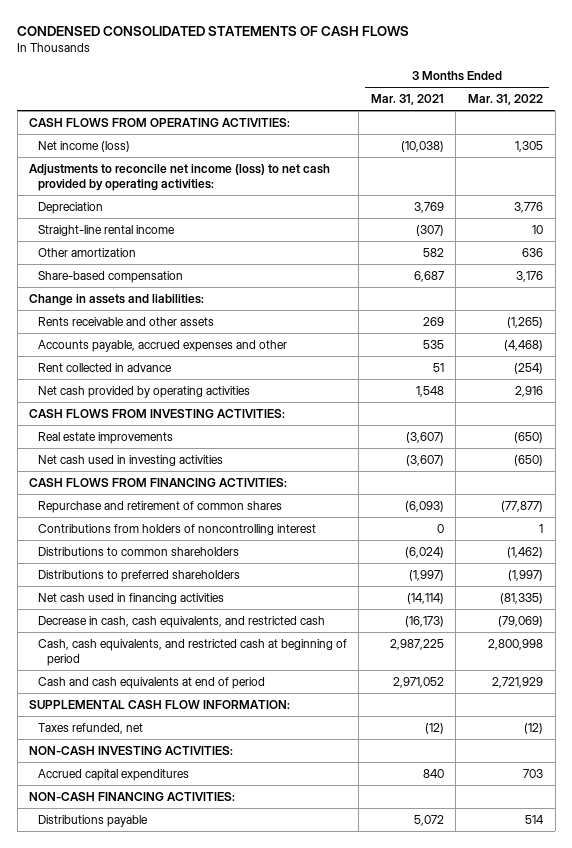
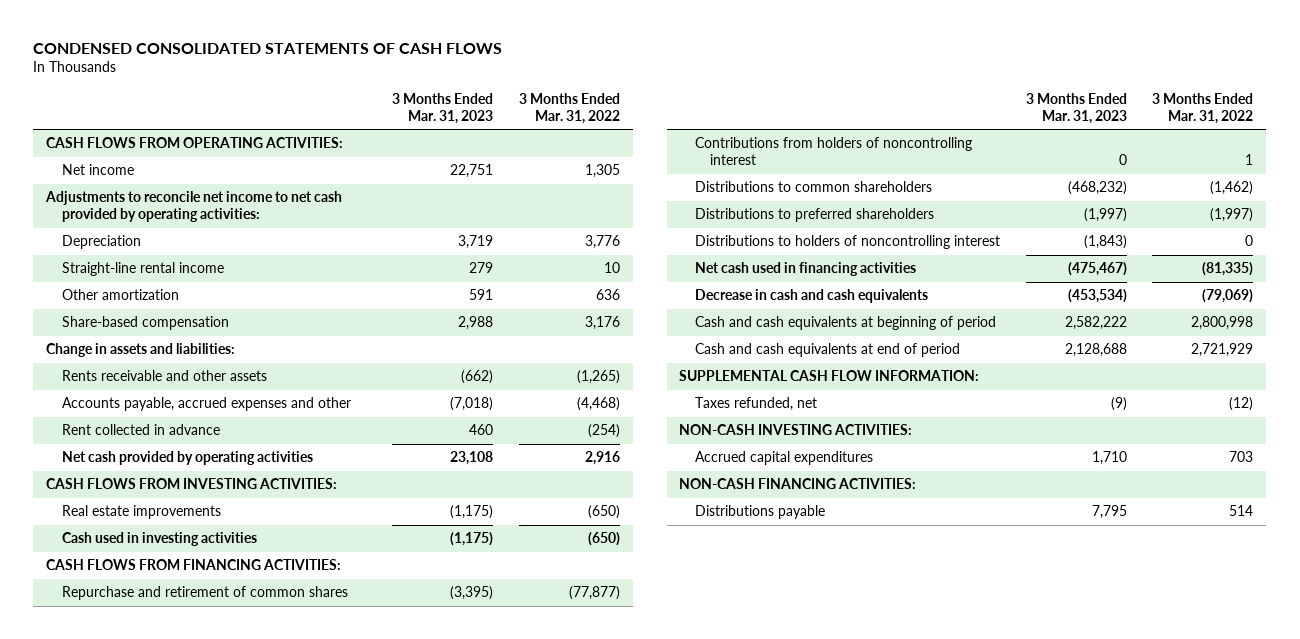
[370,94,444,106] Mar. 31, 2021 -> none
none -> [392,92,494,124] 3 Months Ended Mar. 31, 2023
[37,141,130,153] Net income (loss) -> [61,164,134,176] Net income
[29,164,331,191] Adjustments to reconcile net income (loss) to net cash provided by operating activities: -> [45,191,343,223] Adjustments to reconcile net income to net cash provided by operating activities:
[37,455,223,467] Net cash used in investing activities -> [61,532,257,547] Cash used in investing activities
none -> [694,235,1000,250] Distributions to holders of noncontrolling interest
[37,616,325,629] Decrease in cash, cash equivalents, and restricted cash -> [694,289,928,304] Decrease in cash and cash equivalents
[37,639,347,666] Cash, cash equivalents, and restricted cash at beginning of period -> [694,316,996,331] Cash and cash equivalents at beginning of period

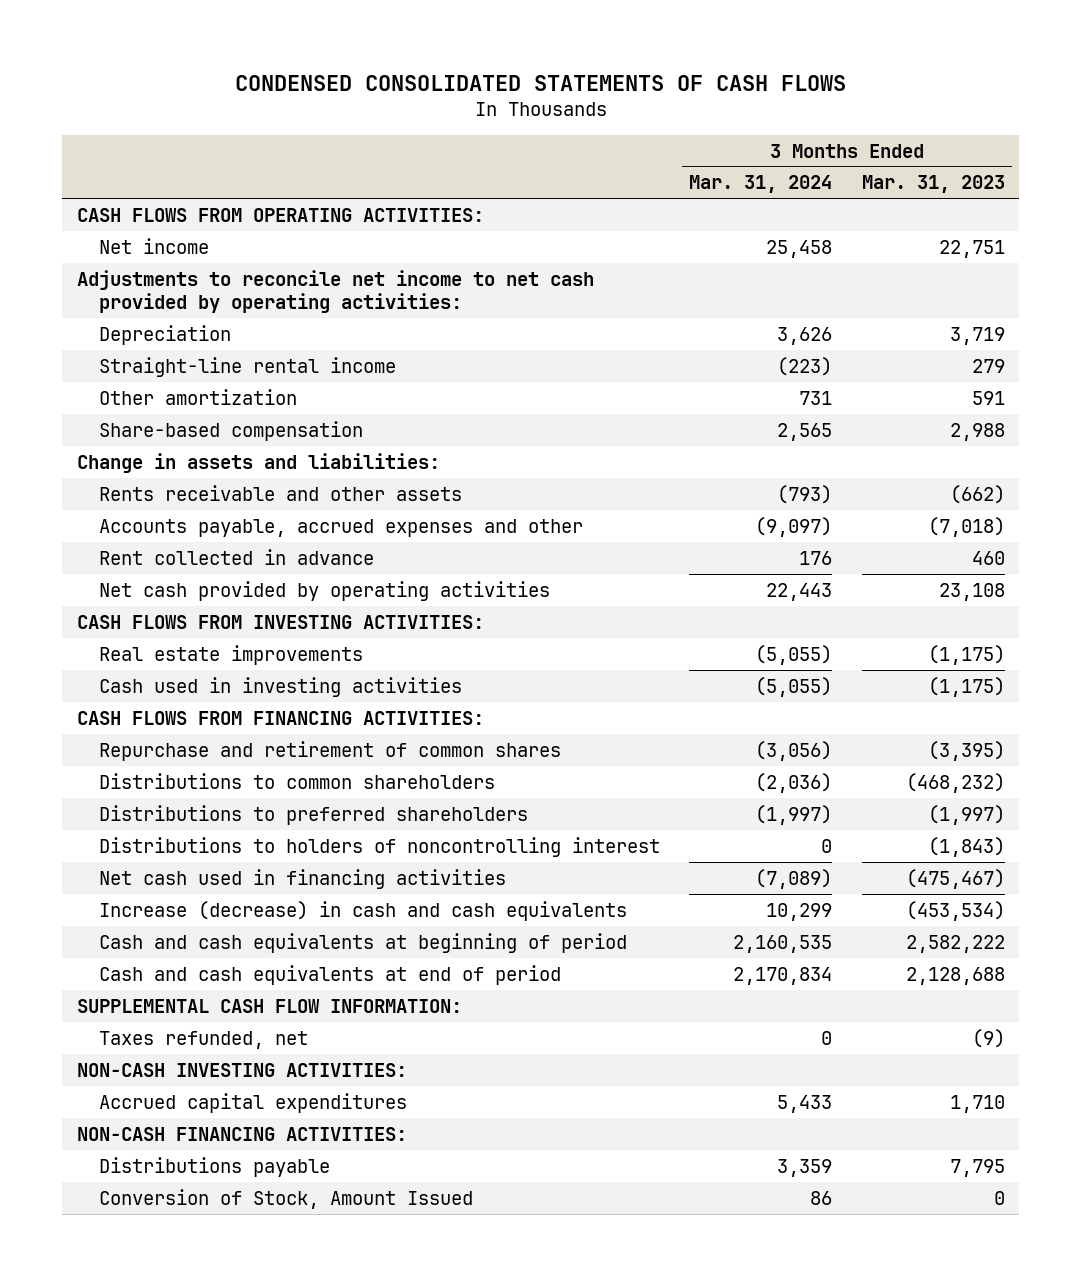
[519,92,621,124] 3 Months Ended Mar. 31, 2022 -> none
none -> [689,175,833,194] Mar. 31, 2024
[694,137,972,166] Contributions from holders of noncontrolling interest -> none
[694,289,928,304] Decrease in cash and cash equivalents -> [99,900,628,921] Increase (decrease) in cash and cash equivalents
none -> [99,1188,474,1209] Conversion of Stock, Amount Issued

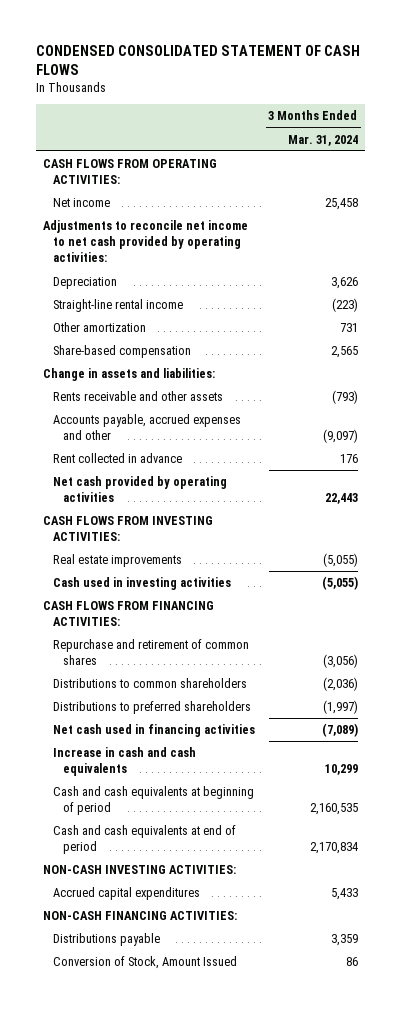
[234,75,846,92] CONDENSED CONSOLIDATED STATEMENTS OF CASH FLOWS -> [36,44,361,75] CONDENSED CONSOLIDATED STATEMENT OF CASH FLOWS
[861,175,1005,194] Mar. 31, 2023 -> none
[99,836,661,857] Distributions to holders of noncontrolling interest -> none
[99,900,628,921] Increase (decrease) in cash and cash equivalents -> [53,747,197,777] Increase in cash and cash equivalents
[76,998,462,1013] SUPPLEMENTAL CASH FLOW INFORMATION: -> none
[99,1030,309,1049] Taxes refunded, net -> none

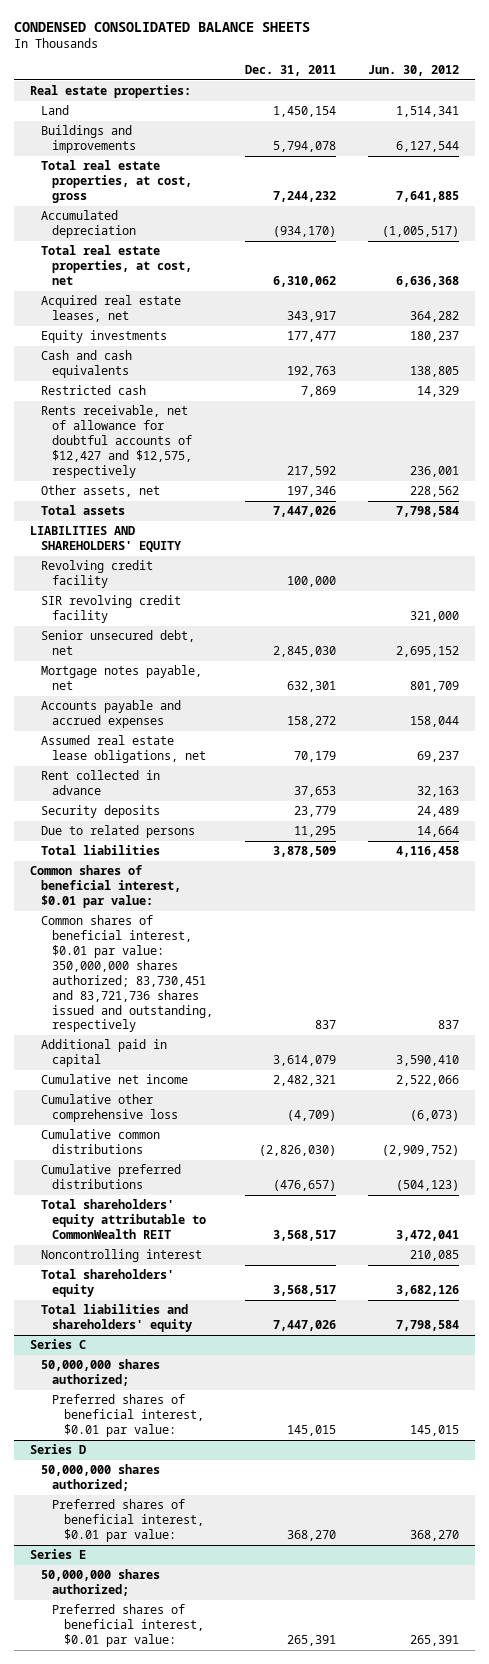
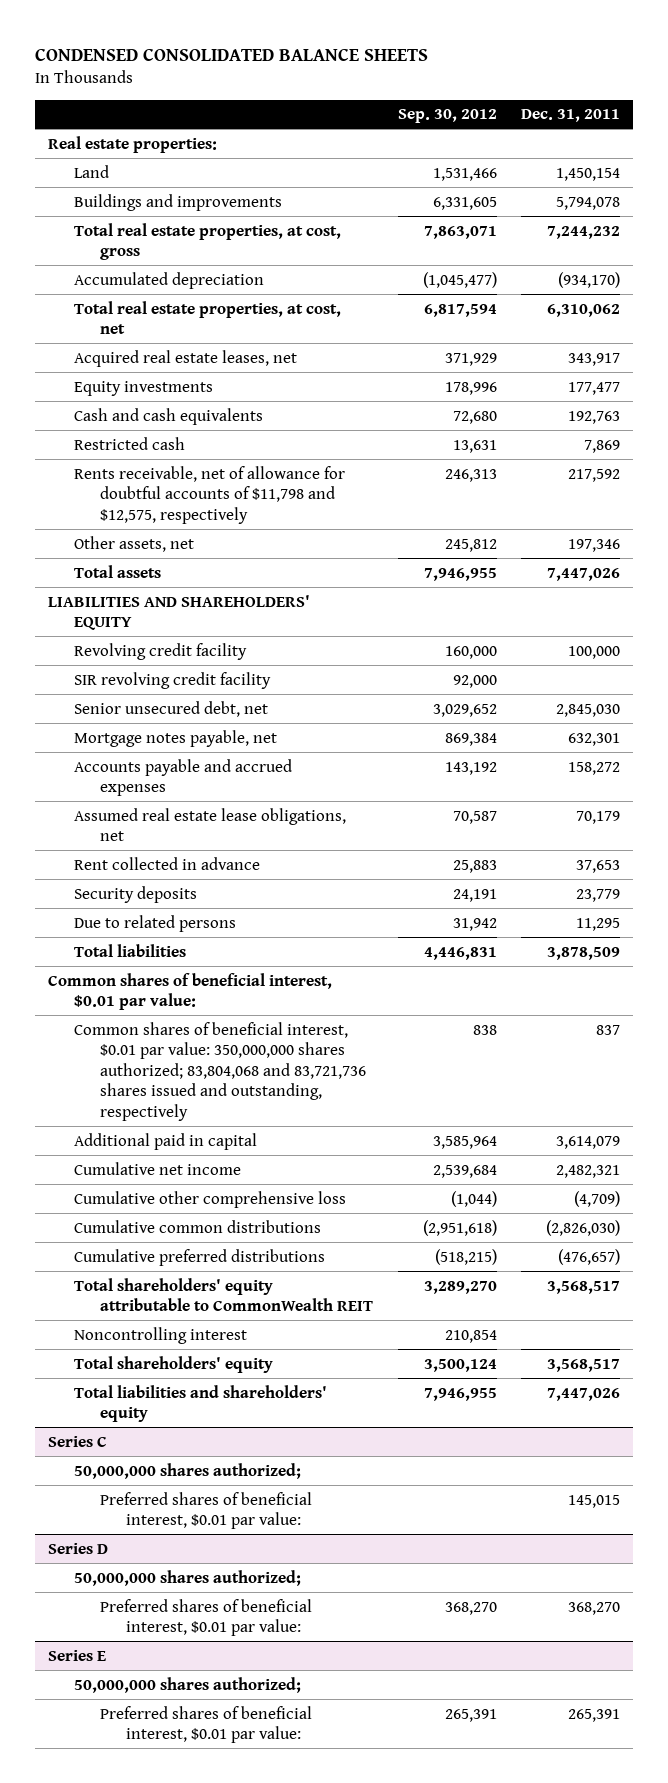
[368,64,460,76] Jun. 30, 2012 -> none
none -> [397,109,497,124] Sep. 30, 2012
[40,405,193,478] Rents receivable, net of allowance for doubtful accounts of $12,427 and $12,575, respectively -> [73,465,345,524] Rents receivable, net of allowance for doubtful accounts of $11,798 and $12,575, respectively
[40,915,214,1033] Common shares of beneficial interest, $0.01 par value: 350,000,000 shares authorized; 83,730,451 and 83,721,736 shares issued and outstanding, respectively -> [73,1021,366,1121] Common shares of beneficial interest, $0.01 par value: 350,000,000 shares authorized; 83,804,068 and 83,721,736 shares issued and outstanding, respectively

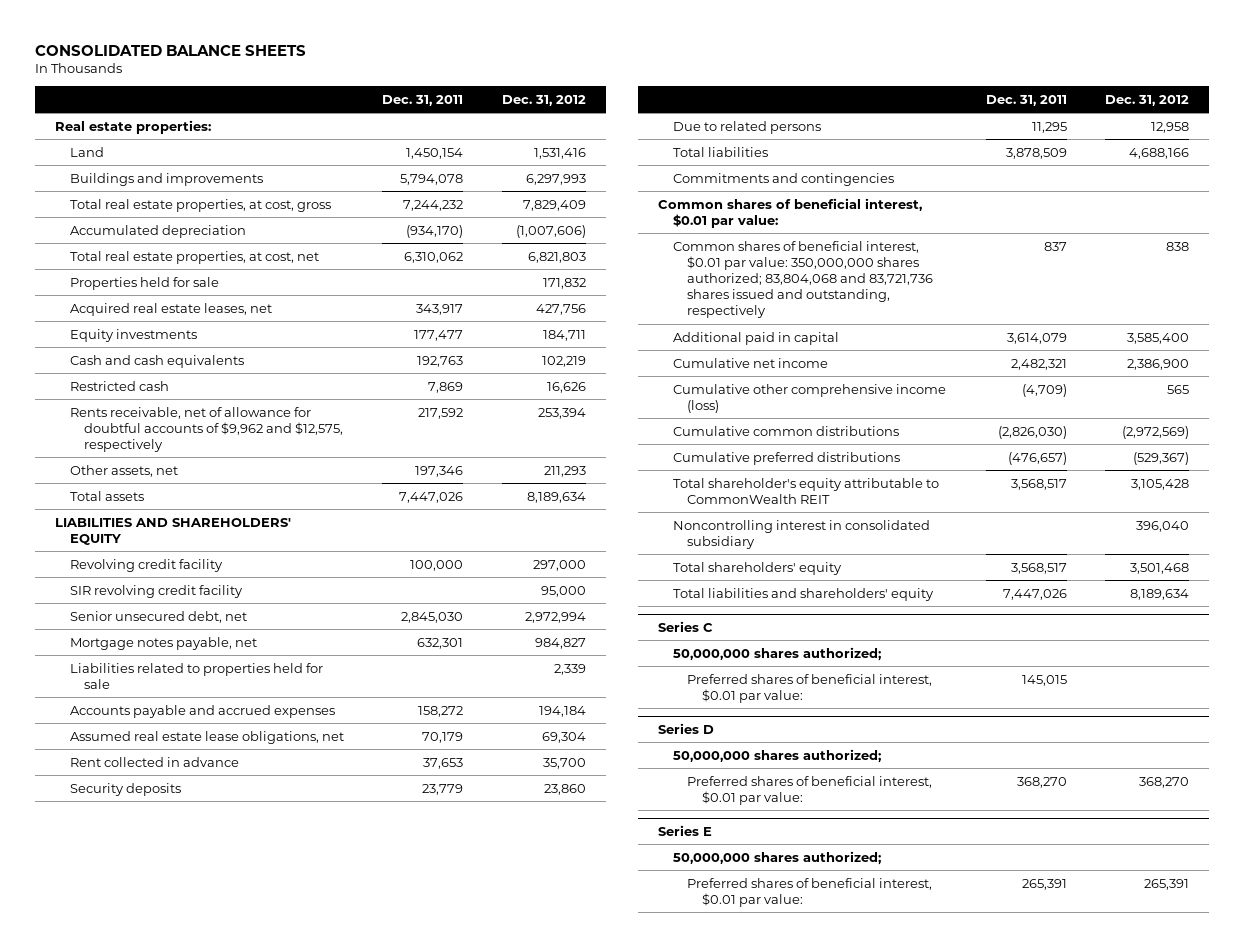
[35,47,429,61] CONDENSED CONSOLIDATED BALANCE SHEETS -> [35,44,307,56] CONSOLIDATED BALANCE SHEETS
[397,109,497,124] Sep. 30, 2012 -> none
none -> [502,94,587,106] Dec. 31, 2012
none -> [69,276,219,290] Properties held for sale
[73,465,345,524] Rents receivable, net of allowance for doubtful accounts of $11,798 and $12,575, respectively -> [69,406,344,452] Rents receivable, net of allowance for doubtful accounts of $9,962 and $12,575, respectively
none -> [69,662,323,689] Liabilities related to properties held for sale
none -> [672,172,894,186] Commitments and contingencies
[73,1190,346,1208] Cumulative other comprehensive loss -> [672,383,946,413] Cumulative other comprehensive income (loss)
[73,1277,373,1312] Total shareholders' equity attributable to CommonWealth REIT -> [672,477,939,504] Total shareholder's equity attributable to CommonWealth REIT
[73,1326,247,1344] Noncontrolling interest -> [672,519,930,549] Noncontrolling interest in consolidated subsidiary

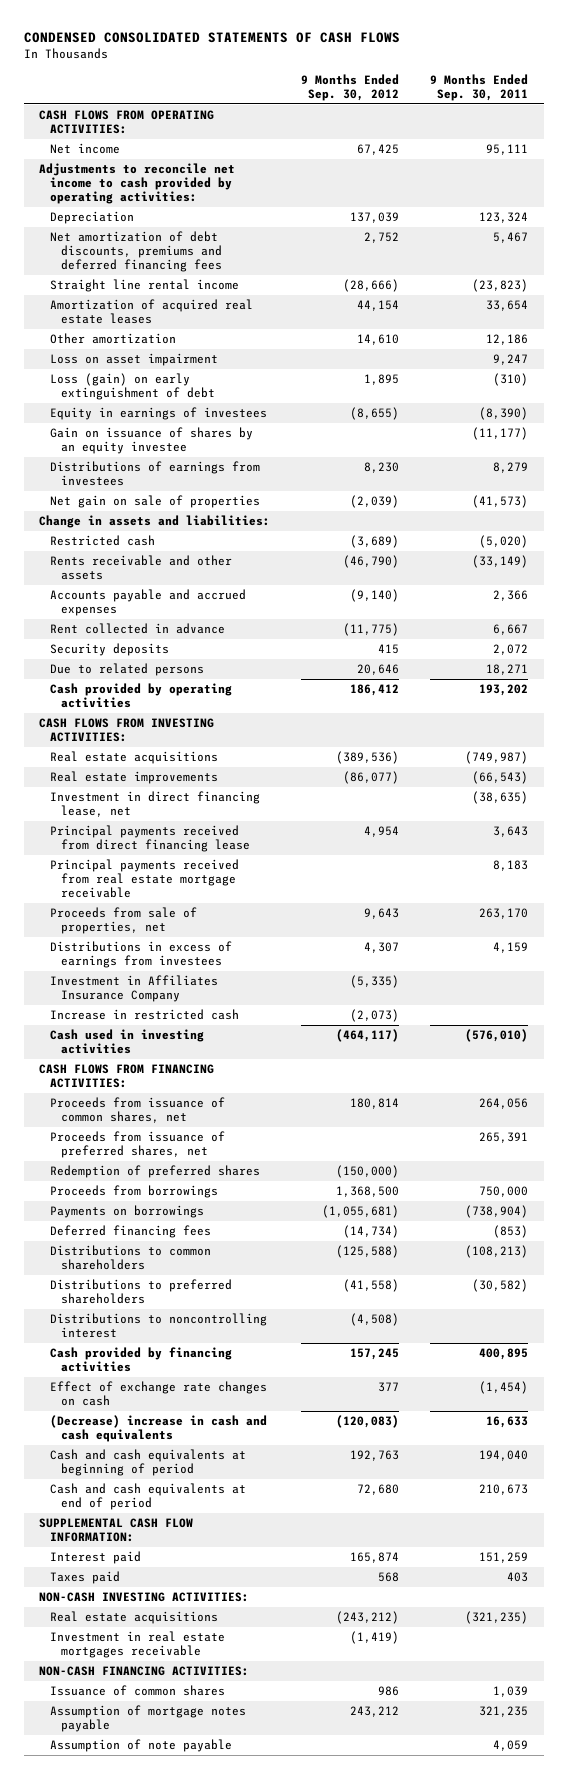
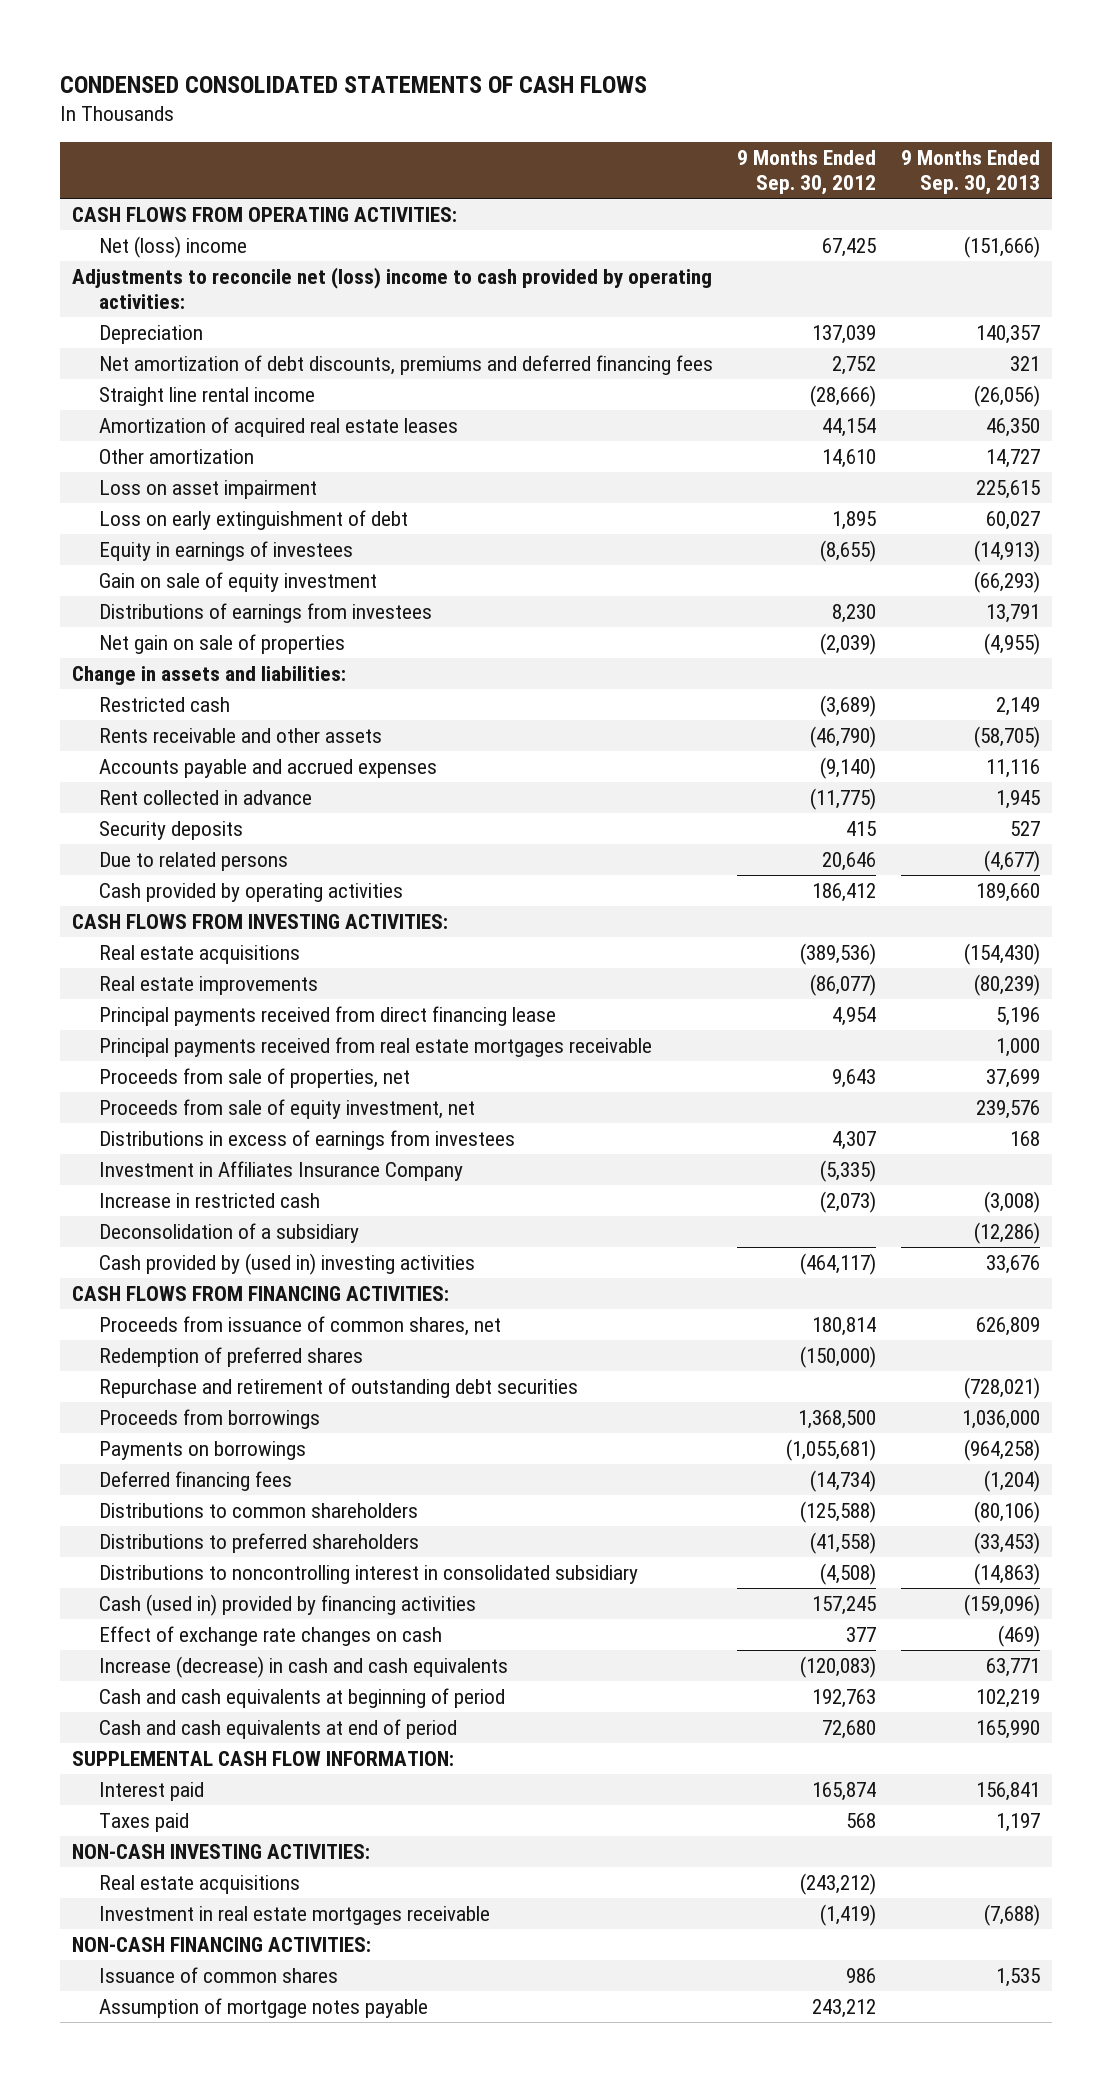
[430,74,529,101] 9 Months Ended Sep. 30, 2011 -> none
none -> [900,149,1040,195] 9 Months Ended Sep. 30, 2013
[49,143,120,155] Net income -> [98,236,247,259] Net (loss) income
[39,163,236,204] Adjustments to reconcile net income to cash provided by operating activities: -> [72,267,713,310] Adjustments to reconcile net (loss) income to cash provided by operating activities:
[49,373,215,400] Loss (gain) on early extinguishment of debt -> [98,510,408,531] Loss on early extinguishment of debt
[49,427,253,454] Gain on issuance of shares by an equity investee -> [98,572,377,593] Gain on sale of equity investment
[49,791,260,817] Investment in direct financing lease, net -> none
[49,859,239,898] Principal payments received from real estate mortgage receivable -> [98,1037,652,1058] Principal payments received from real estate mortgages receivable
none -> [98,1099,475,1120] Proceeds from sale of equity investment, net
none -> [98,1223,359,1244] Deconsolidation of a subsidiary
[49,1029,204,1054] Cash used in investing activities -> [98,1253,475,1276] Cash provided by (used in) investing activities
[49,1131,225,1158] Proceeds from issuance of preferred shares, net -> none
none -> [98,1378,578,1399] Repurchase and retirement of outstanding debt securities
[49,1313,267,1338] Distributions to noncontrolling interest -> [98,1565,638,1585] Distributions to noncontrolling interest in consolidated subsidiary
[49,1347,232,1372] Cash provided by financing activities -> [98,1594,476,1617] Cash (used in) provided by financing activities
[49,1415,267,1442] (Decrease) increase in cash and cash equivalents -> [98,1656,508,1679] Increase (decrease) in cash and cash equivalents
[49,1739,232,1753] Assumption of note payable -> none

